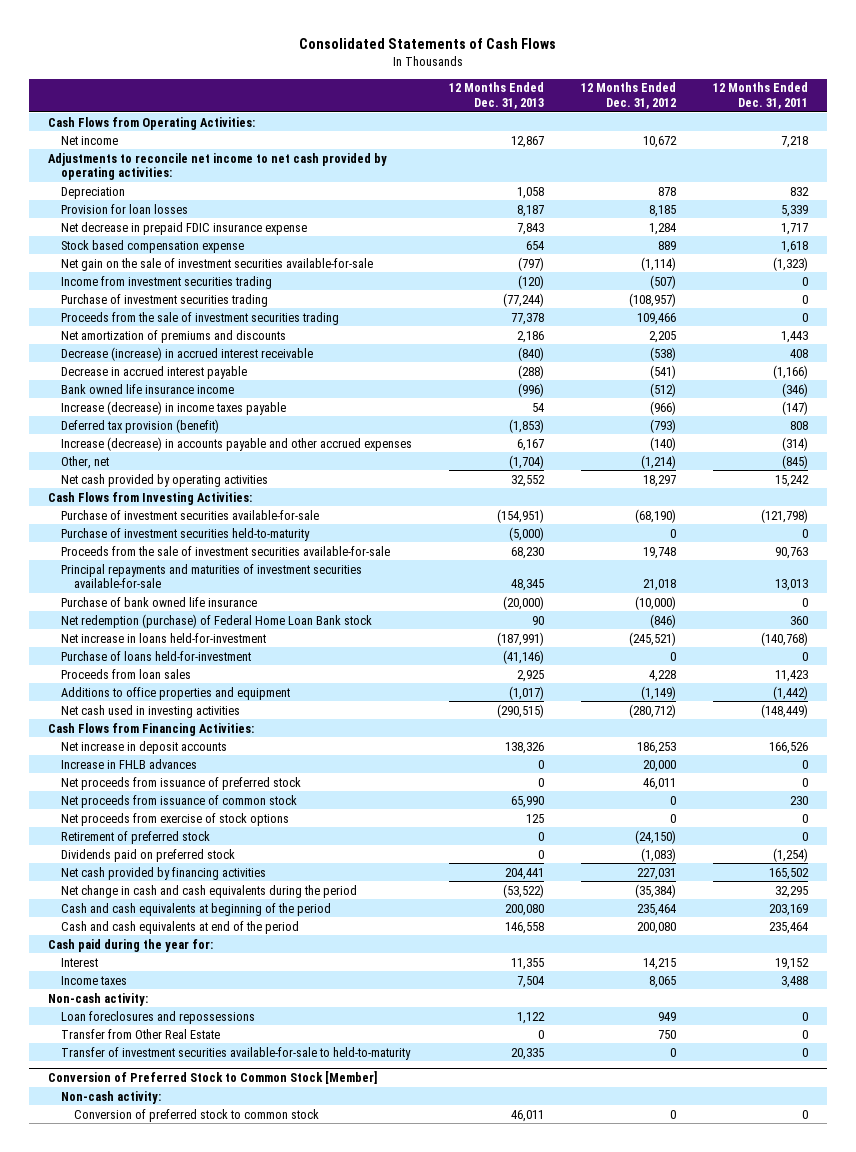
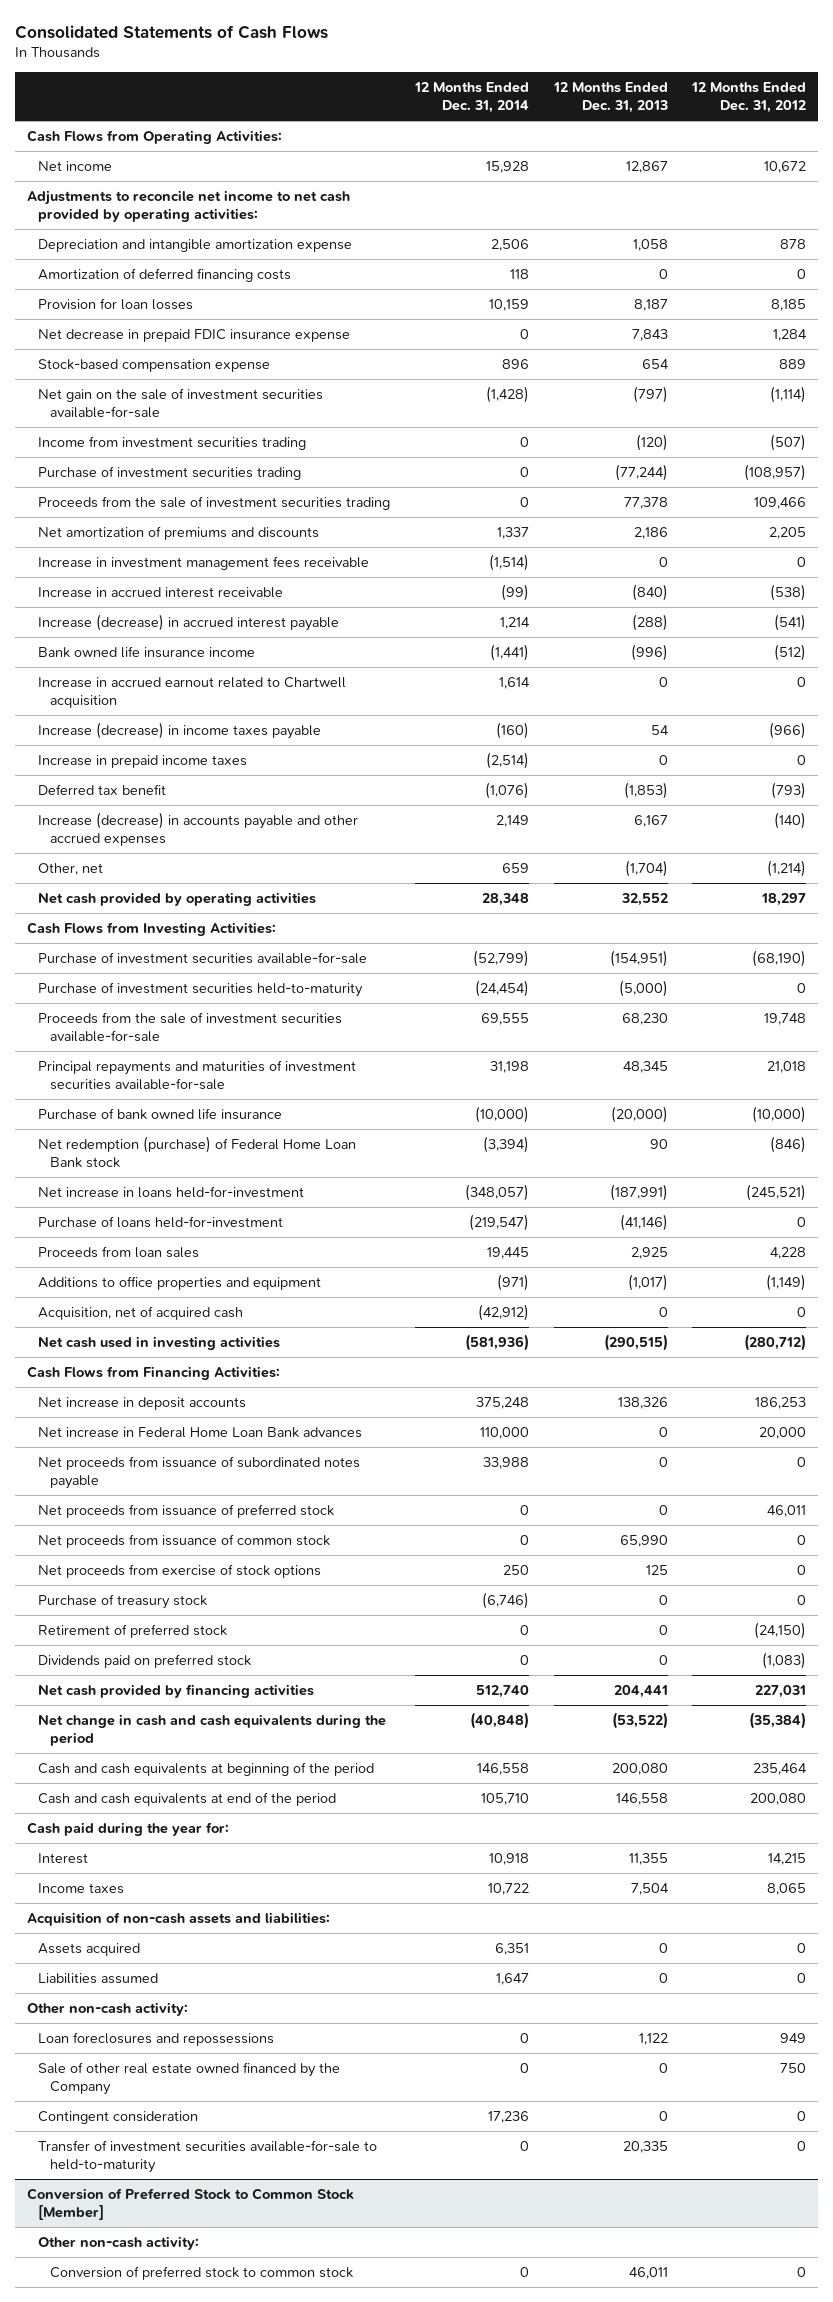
[713,82,809,110] 12 Months Ended Dec. 31, 2011 -> none
none -> [413,82,529,114] 12 Months Ended Dec. 31, 2014
[61,186,126,199] Depreciation -> [38,238,353,252] Depreciation and intangible amortization expense
none -> [38,267,292,282] Amortization of deferred financing costs
[61,239,245,253] Stock based compensation expense -> [38,358,271,372] Stock-based compensation expense
none -> [38,555,370,570] Increase in investment management fees receivable
[61,346,314,361] Decrease (increase) in accrued interest receivable -> [38,586,284,598] Increase in accrued interest receivable
[61,365,248,379] Decrease in accrued interest payable -> [38,613,340,631] Increase (decrease) in accrued interest payable
none -> [38,676,347,709] Increase in accrued earnout related to Chartwell acquisition
none -> [38,754,248,768] Increase in prepaid income taxes
[61,418,220,433] Deferred tax provision (benefit) -> [38,783,167,795] Deferred tax benefit
none -> [38,1305,244,1320] Acquisition, net of acquired cash
[61,758,198,769] Increase in FHLB advances -> [38,1426,363,1438] Net increase in Federal Home Loan Bank advances
none -> [38,1455,361,1490] Net proceeds from issuance of subordinated notes payable
none -> [38,1593,208,1609] Purchase of treasury stock
none -> [27,1911,331,1926] Acquisition of non-cash assets and liabilities:
none -> [38,1942,141,1956] Assets acquired
none -> [38,1972,159,1984] Liabilities assumed
[47,992,148,1006] Non-cash activity: -> [27,2001,189,2016] Other non-cash activity:
[61,1028,221,1039] Transfer from Other Real Estate -> [38,2061,341,2096] Sale of other real estate owned financed by the Company
none -> [38,2110,199,2124] Contingent consideration
[61,1090,162,1104] Non-cash activity: -> [38,2235,200,2250] Other non-cash activity:

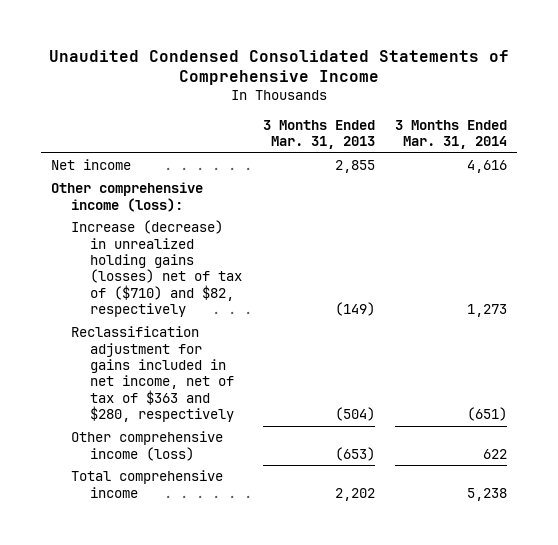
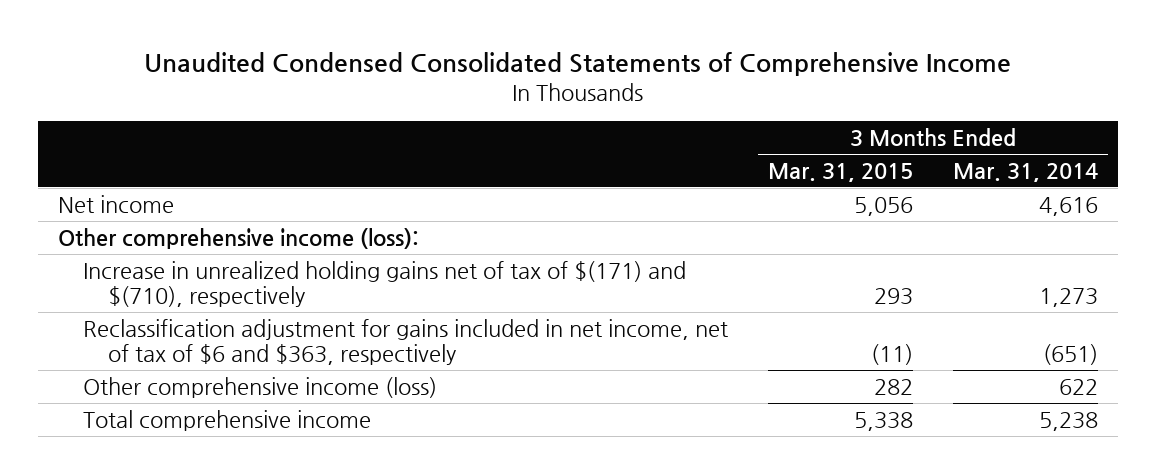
[262,119,375,150] 3 Months Ended Mar. 31, 2013 -> none
none -> [767,162,913,182] Mar. 31, 2015
[70,220,243,317] Increase (decrease) in unrealized holding gains (losses) net of tax of ($710) and $82, respectively -> [82,260,686,308] Increase in unrealized holding gains net of tax of $(171) and $(710), respectively
[70,326,235,422] Reclassification adjustment for gains included in net income, net of tax of $363 and $280, respectively -> [82,318,728,366] Reclassification adjustment for gains included in net income, net of tax of $6 and $363, respectively

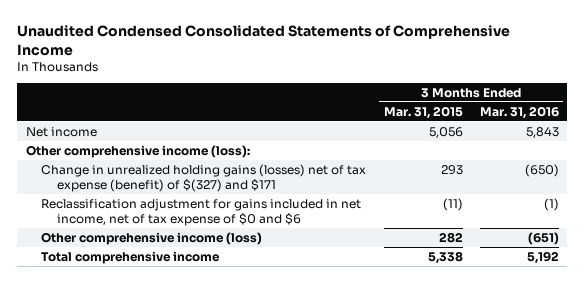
[952,162,1098,182] Mar. 31, 2014 -> none
none -> [479,105,559,119] Mar. 31, 2016
[82,260,686,308] Increase in unrealized holding gains net of tax of $(171) and $(710), respectively -> [41,163,367,192] Change in unrealized holding gains (losses) net of tax expense (benefit) of $(327) and $171
[82,318,728,366] Reclassification adjustment for gains included in net income, net of tax of $6 and $363, respectively -> [41,198,362,226] Reclassification adjustment for gains included in net income, net of tax expense of $0 and $6

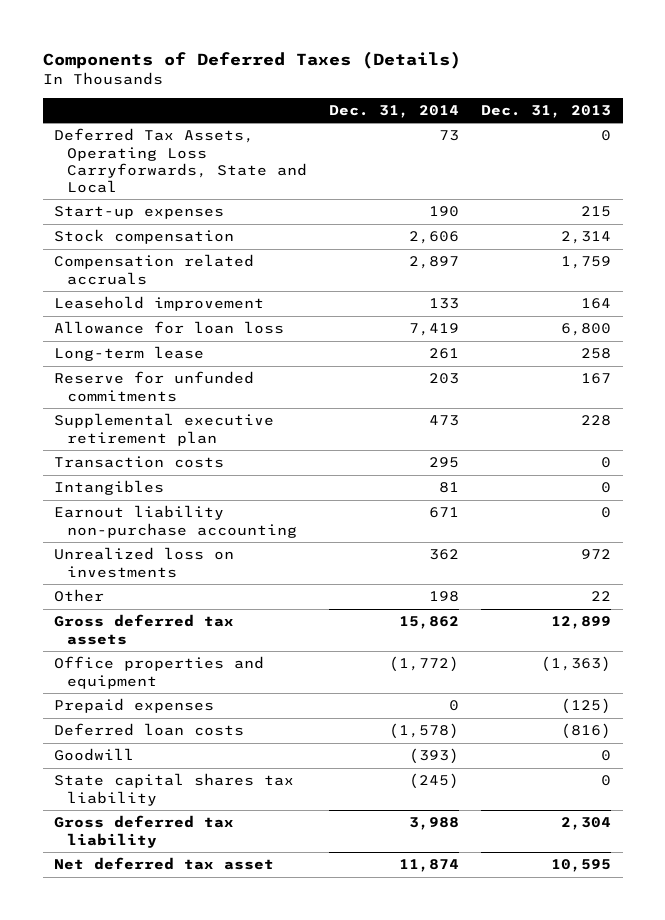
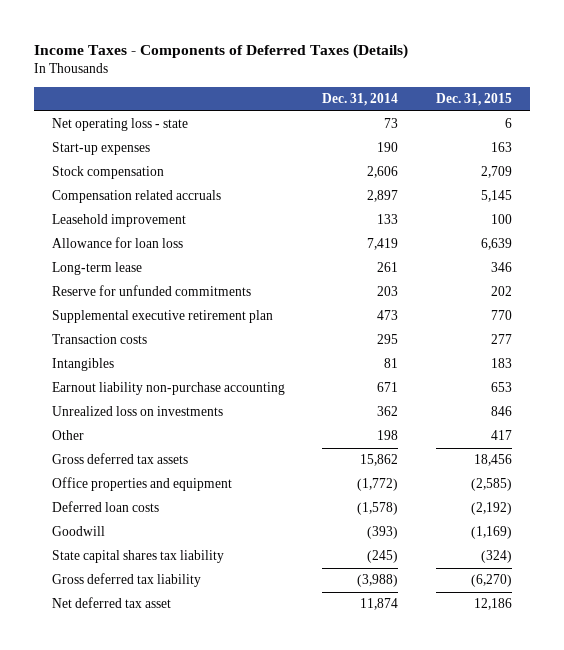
[42,50,461,69] Components of Deferred Taxes (Details) -> [33,43,408,59] Income Taxes - Components of Deferred Taxes (Details)
[481,104,612,118] Dec. 31, 2013 -> none
none -> [435,93,512,107] Dec. 31, 2015
[53,128,307,193] Deferred Tax Assets, Operating Loss Carryforwards, State and Local -> [52,118,189,132] Net operating loss - state
[53,698,214,714] Prepaid expenses -> none
[409,817,460,831] 3,988 -> [357,574,399,588] (3,988)

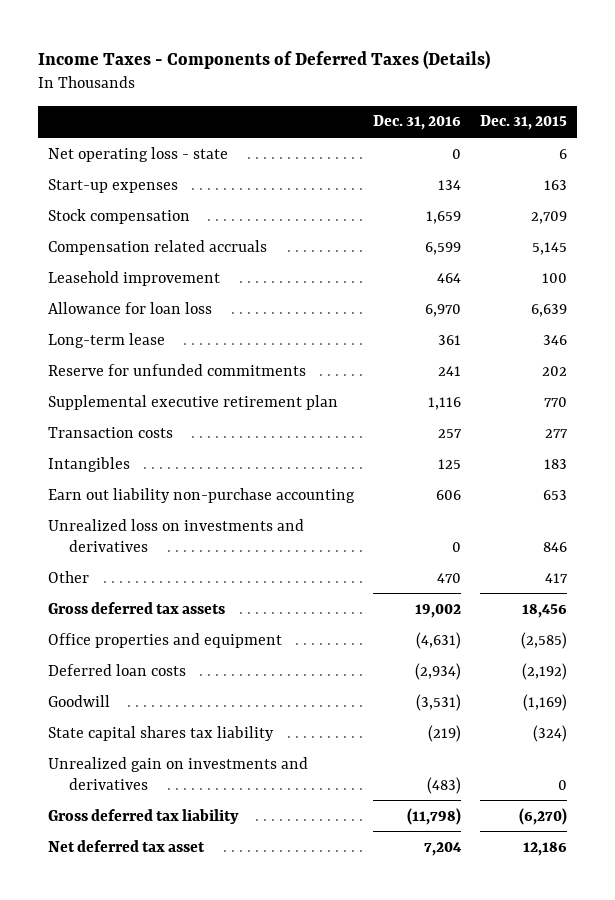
[322,93,399,107] Dec. 31, 2014 -> none
none -> [372,115,461,131] Dec. 31, 2016
[52,382,286,396] Earnout liability non-purchase accounting -> [47,487,355,503] Earn out liability non-purchase accounting
[52,406,224,417] Unrealized loss on investments -> [47,518,304,552] Unrealized loss on investments and derivatives
none -> [47,756,308,790] Unrealized gain on investments and derivatives

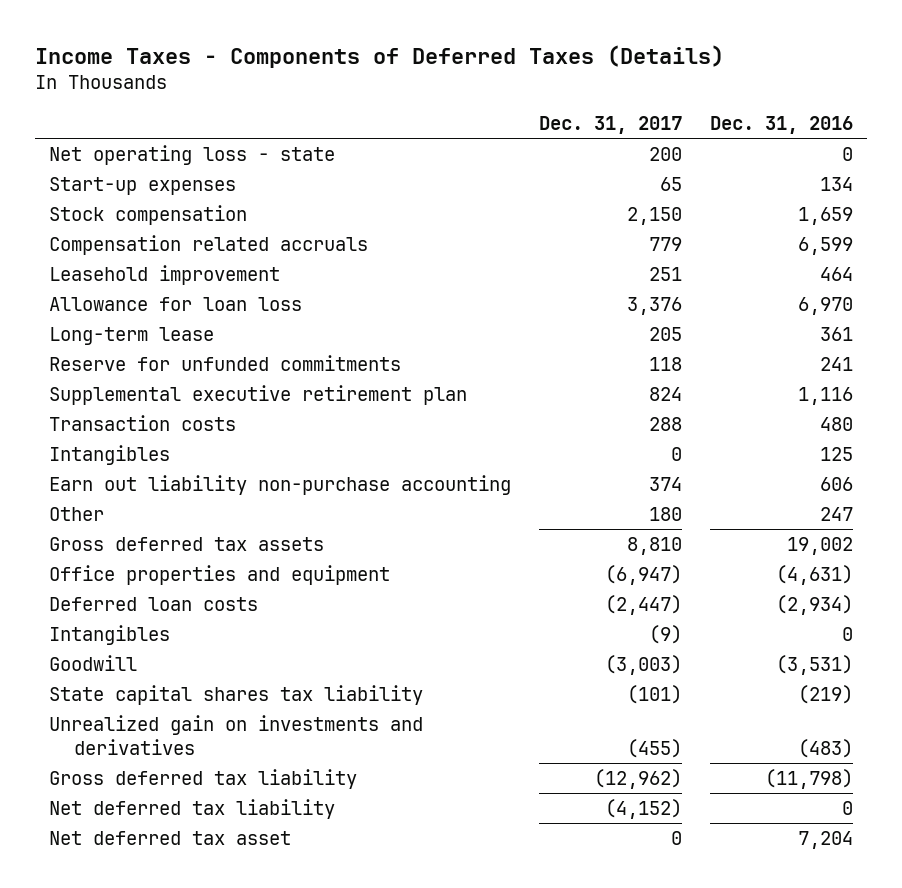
[480,115,568,131] Dec. 31, 2015 -> none
none -> [538,116,682,135] Dec. 31, 2017
[437,428,462,438] 257 -> [819,416,853,431] 480
[47,518,304,552] Unrealized loss on investments and derivatives -> none
[436,572,461,583] 470 -> [819,506,853,521] 247
none -> [49,624,171,645] Intangibles
none -> [49,798,336,819] Net deferred tax liability

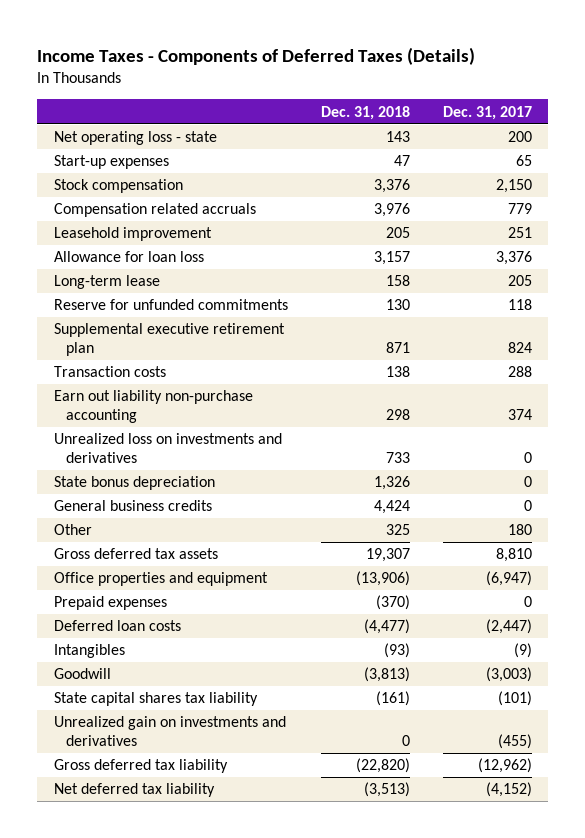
[709,116,853,135] Dec. 31, 2016 -> none
none -> [320,105,410,120] Dec. 31, 2018
[49,444,171,465] Intangibles -> none
none -> [53,433,282,463] Unrealized loss on investments and derivatives
none -> [53,476,215,491] State bonus depreciation
none -> [53,500,212,512] General business credits
none -> [53,596,167,611] Prepaid expenses
[49,830,292,845] Net deferred tax asset -> none

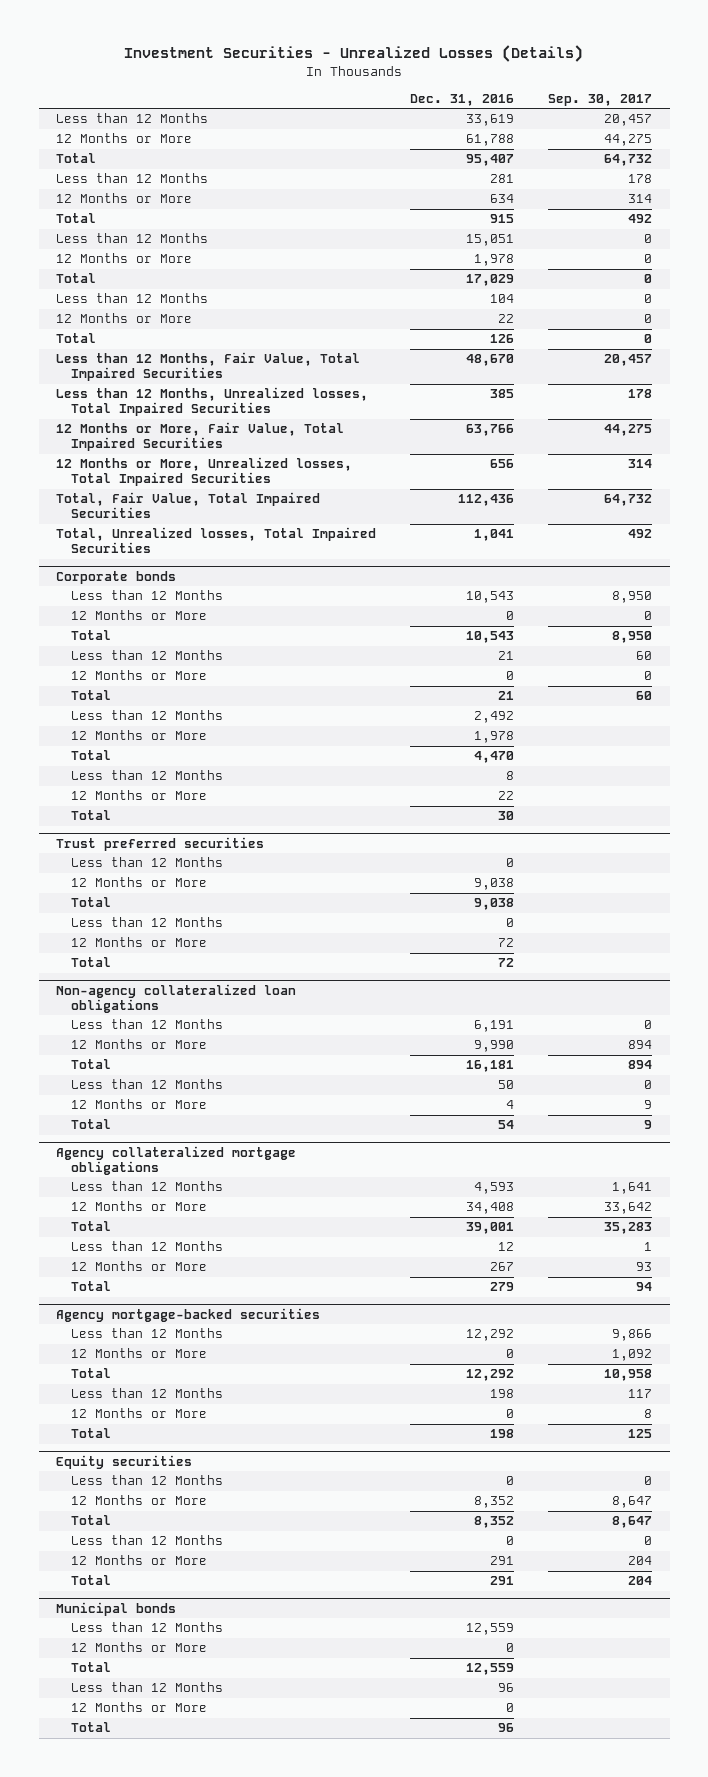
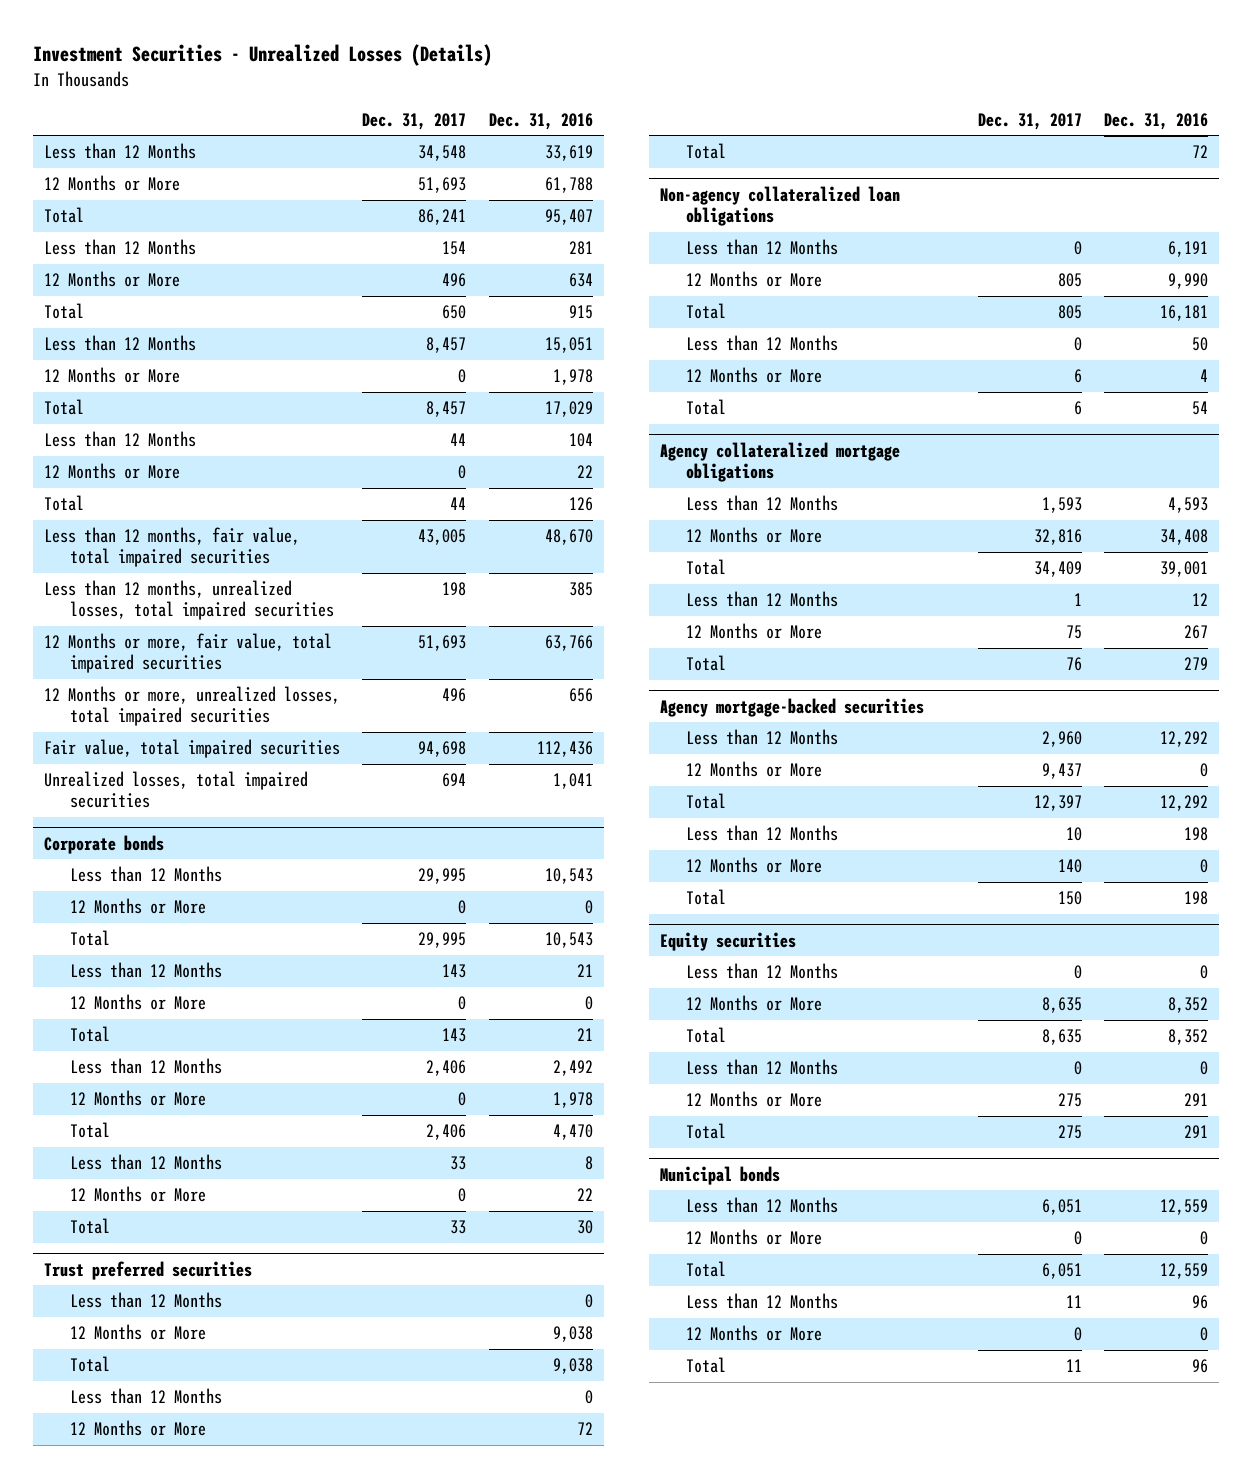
[548,93,653,106] Sep. 30, 2017 -> none
none -> [362,112,467,130] Dec. 31, 2017
[55,352,360,382] Less than 12 Months, Fair Value, Total Impaired Securities -> [44,527,301,568] Less than 12 months, fair value, total impaired securities
[55,387,368,417] Less than 12 Months, Unrealized losses, Total Impaired Securities -> [44,580,335,621] Less than 12 months, unrealized losses, total impaired securities
[55,422,344,452] 12 Months or More, Fair Value, Total Impaired Securities -> [44,633,333,674] 12 Months or more, fair value, total impaired securities
[55,457,352,487] 12 Months or More, Unrealized losses, Total Impaired Securities -> [44,686,341,727] 12 Months or more, unrealized losses, total impaired securities
[55,492,320,519] Total, Fair Value, Total Impaired Securities -> [44,739,341,759] Fair value, total impaired securities
[55,527,376,554] Total, Unrealized losses, Total Impaired Securities -> [44,771,309,809] Unrealized losses, total impaired securities

